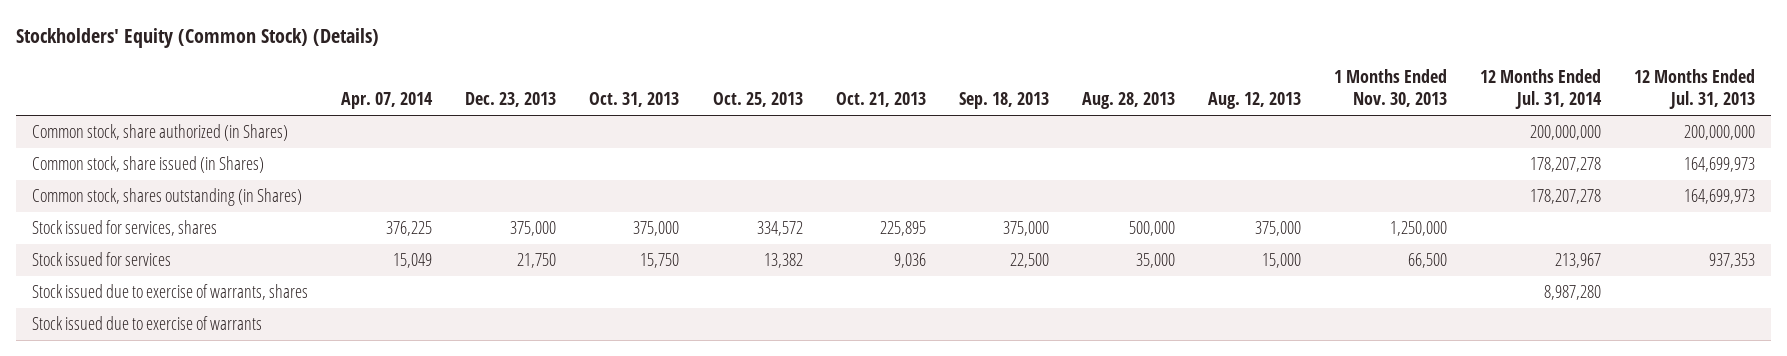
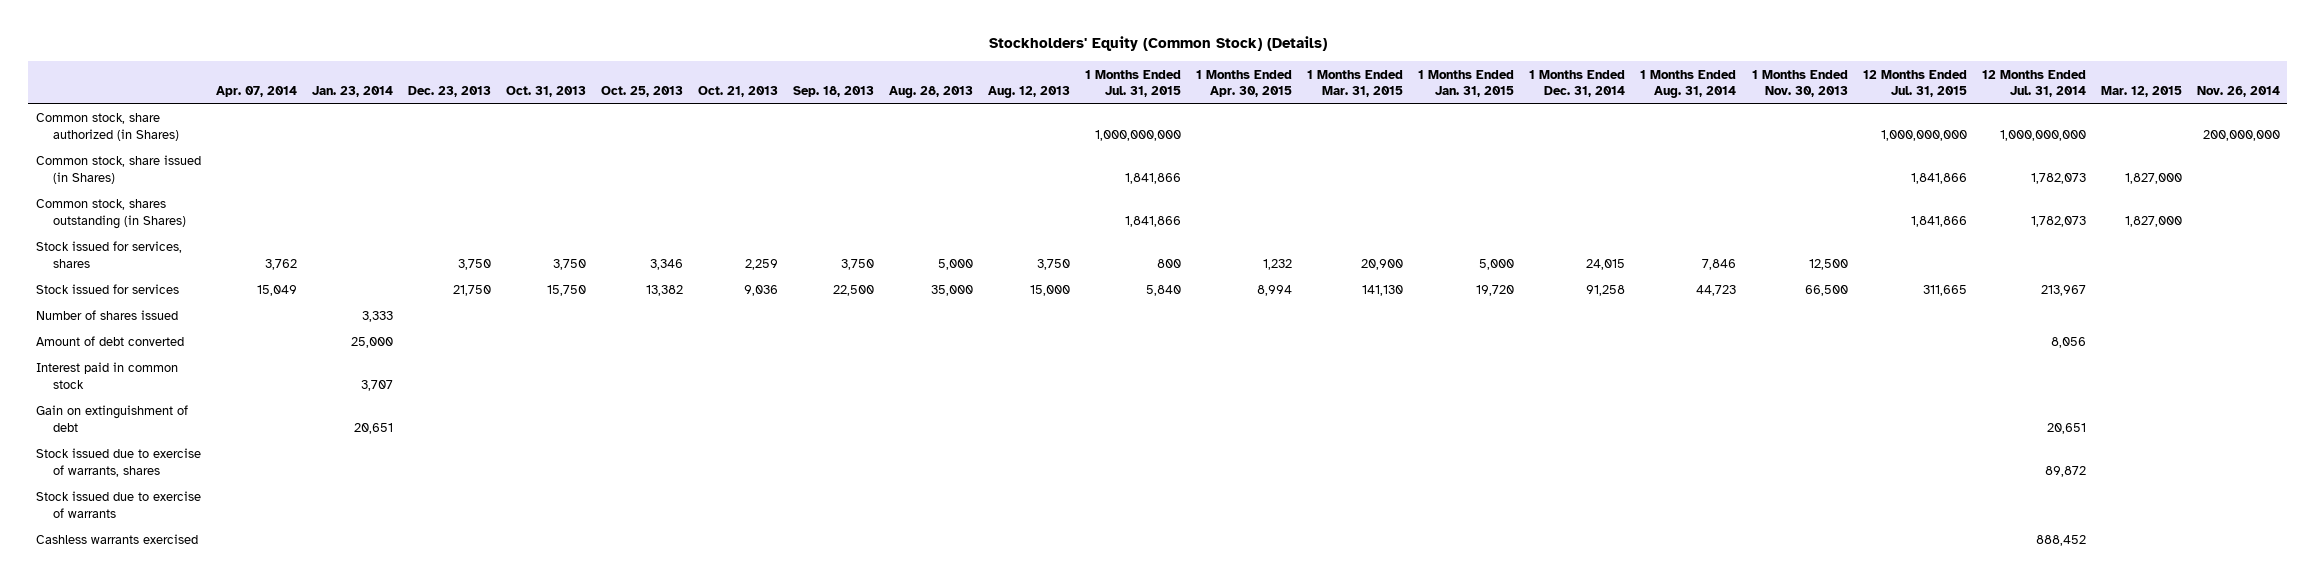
[1633,68,1755,110] 12 Months Ended Jul. 31, 2013 -> none
none -> [311,86,393,98] Jan. 23, 2014
none -> [1085,69,1182,98] 1 Months Ended Jul. 31, 2015
none -> [1196,69,1293,98] 1 Months Ended Apr. 30, 2015
none -> [1307,69,1404,98] 1 Months Ended Mar. 31, 2015
none -> [1418,69,1515,98] 1 Months Ended Jan. 31, 2015
none -> [1529,69,1626,98] 1 Months Ended Dec. 31, 2014
none -> [1640,69,1737,99] 1 Months Ended Aug. 31, 2014
none -> [1862,69,1967,98] 12 Months Ended Jul. 31, 2015
none -> [2100,86,2182,98] Mar. 12, 2015
none -> [2196,86,2280,98] Nov. 26, 2014
[1529,125,1601,141] 200,000,000 -> [1999,129,2086,141] 1,000,000,000
[1529,157,1601,173] 178,207,278 -> [2030,172,2086,184] 1,782,073
[1529,189,1601,205] 178,207,278 -> [2030,215,2086,227] 1,782,073
[386,221,433,237] 376,225 -> [264,258,297,270] 3,762
[510,221,557,237] 375,000 -> [457,258,491,270] 3,750
[633,221,680,237] 375,000 -> [553,258,587,270] 3,750
[756,221,803,237] 334,572 -> [650,258,684,270] 3,346
[879,221,926,237] 225,895 -> [745,258,779,270] 2,259
[1002,221,1049,237] 375,000 -> [841,258,875,270] 3,750
[1128,221,1175,237] 500,000 -> [938,258,974,270] 5,000
[1254,221,1301,237] 375,000 -> [1037,258,1071,270] 3,750
[1389,221,1447,237] 1,250,000 -> [1808,258,1848,270] 12,500
none -> [35,310,178,321] Number of shares issued
none -> [35,336,184,347] Amount of debt converted
none -> [35,362,178,389] Interest paid in common stock
none -> [35,405,188,432] Gain on extinguishment of debt
[1543,285,1601,301] 8,987,280 -> [2044,465,2086,477] 89,872
none -> [35,534,198,545] Cashless warrants exercised

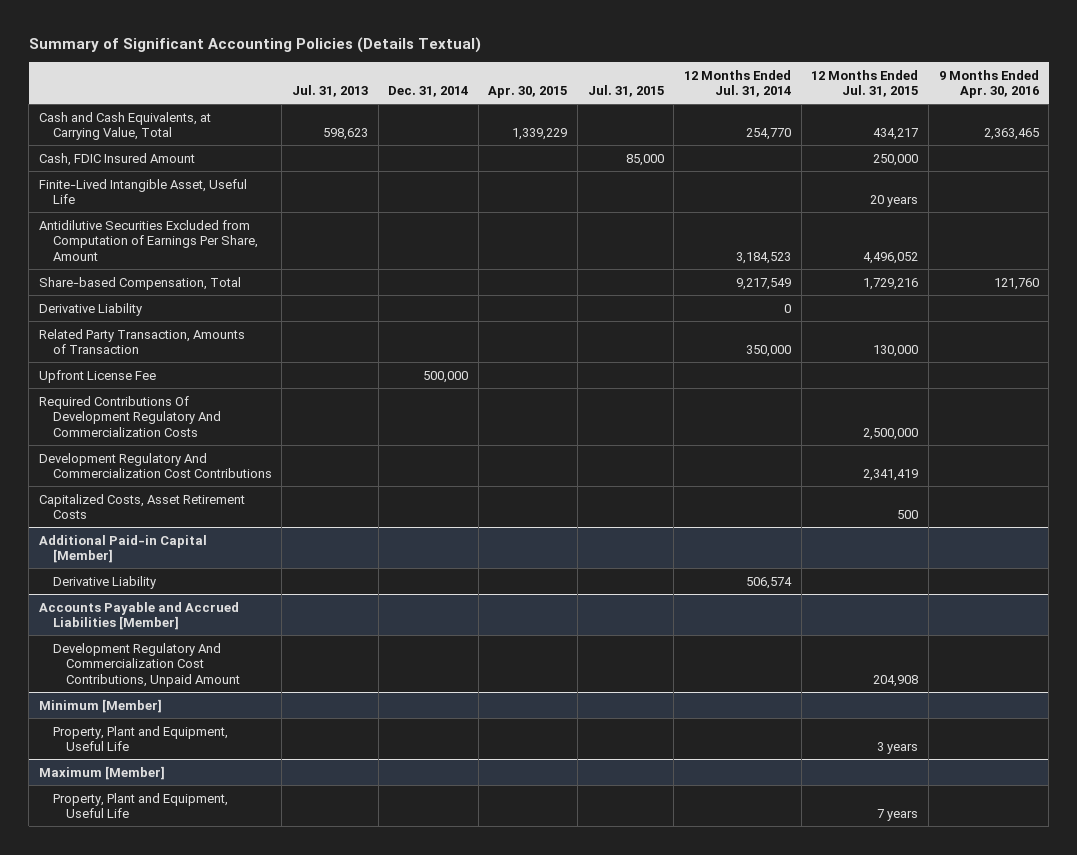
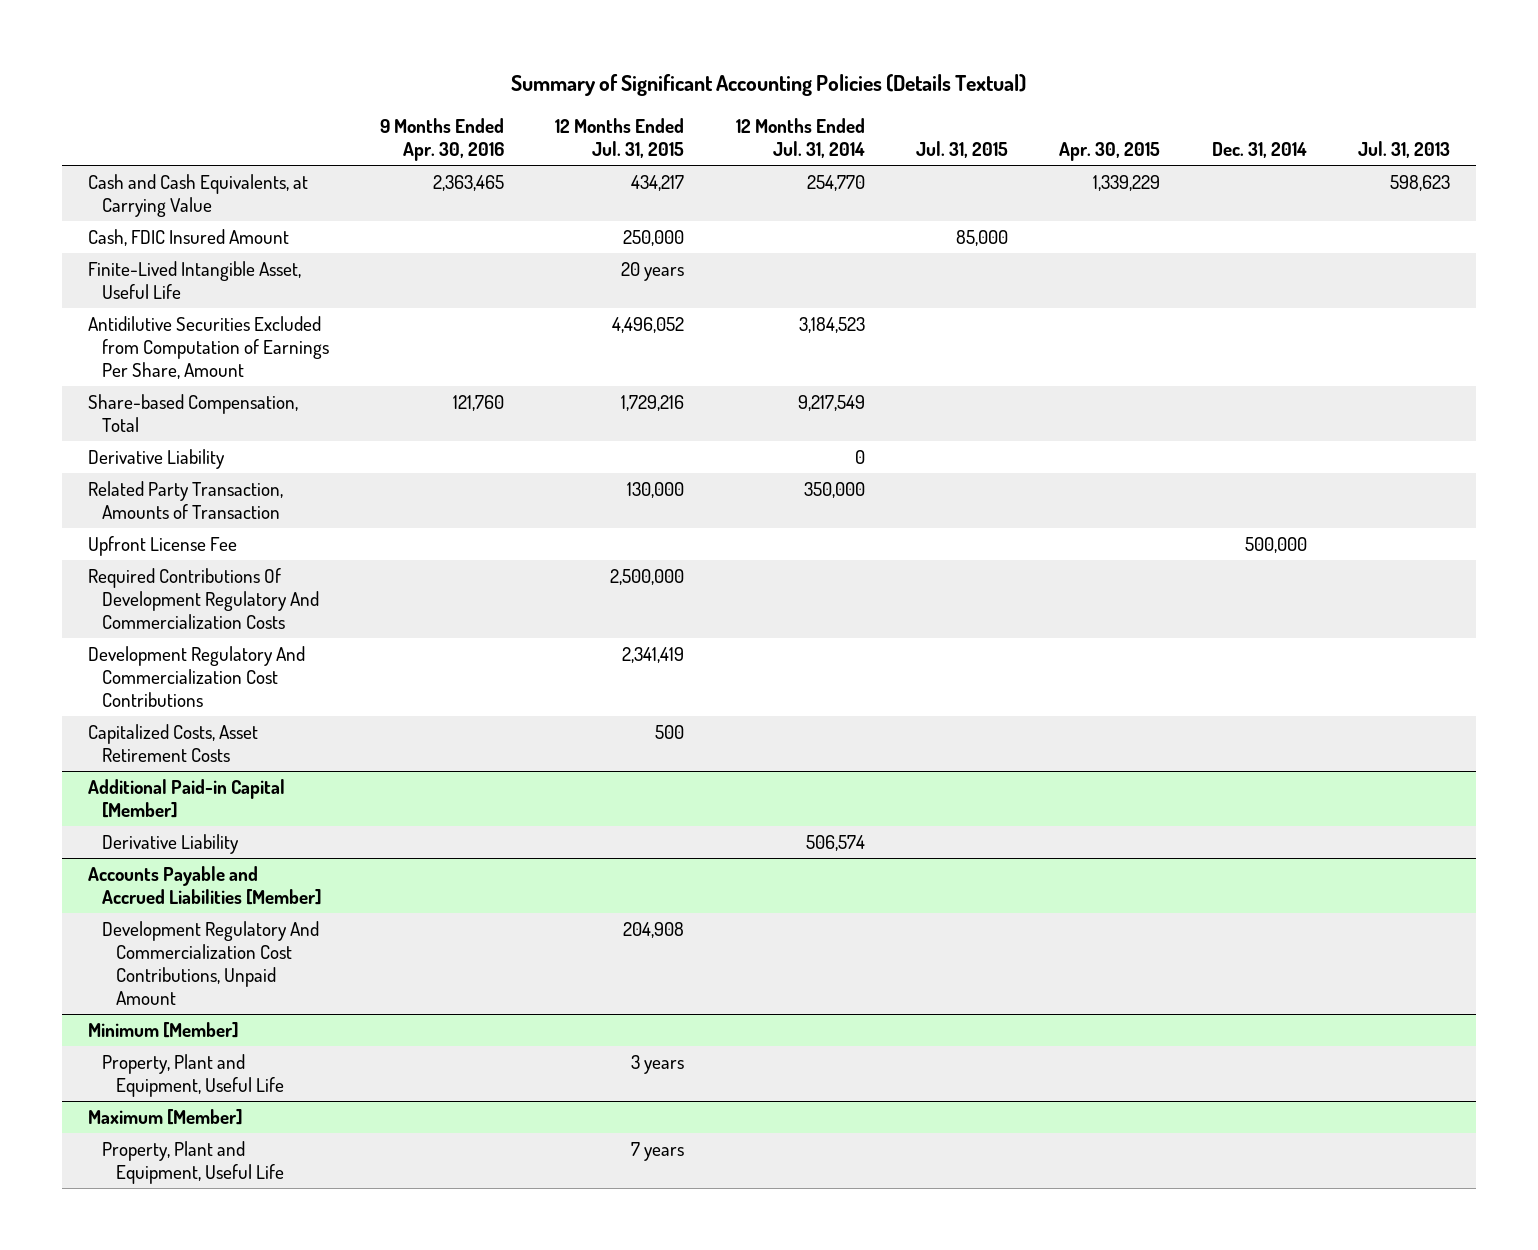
[38,111,211,141] Cash and Cash Equivalents, at Carrying Value, Total -> [87,173,308,217] Cash and Cash Equivalents, at Carrying Value

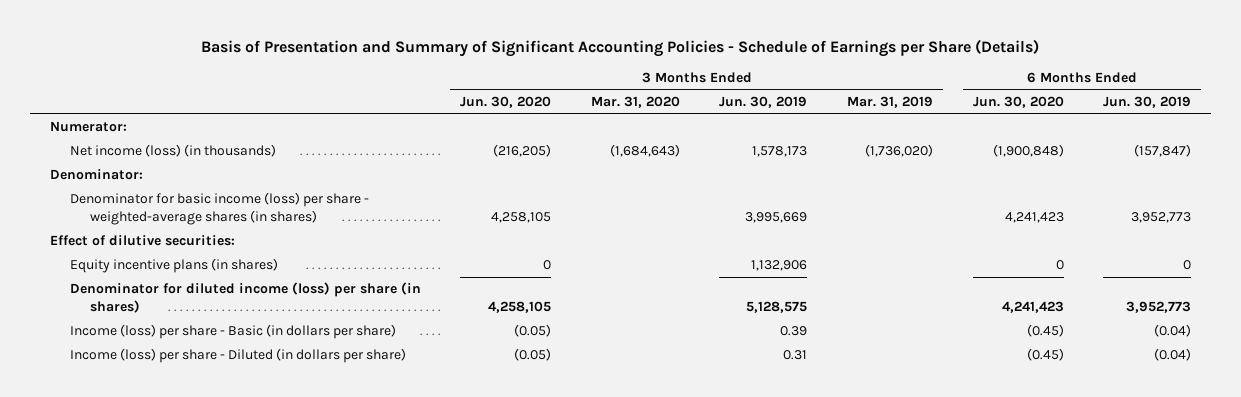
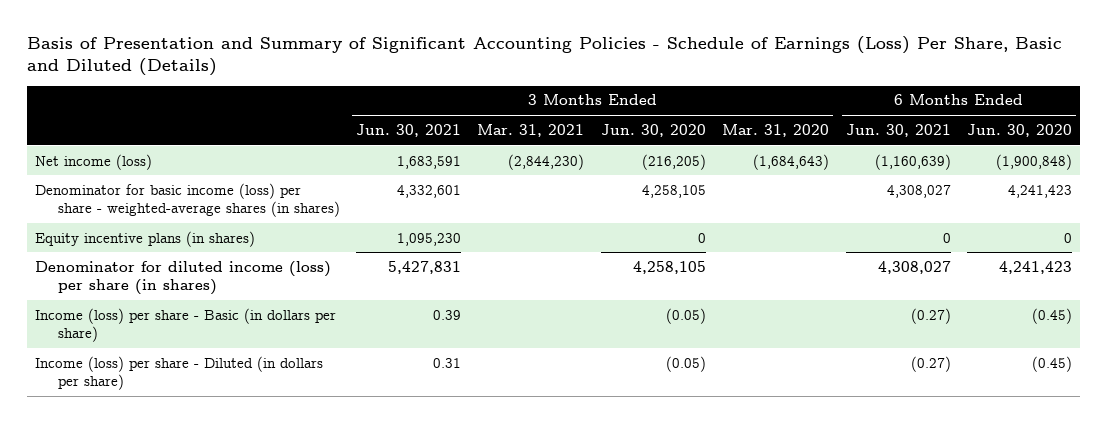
[201,38,1040,57] Basis of Presentation and Summary of Significant Accounting Policies - Schedule of Earnings per Share (Details) -> [26,35,1062,77] Basis of Presentation and Summary of Significant Accounting Policies - Schedule of Earnings (Loss) Per Share, Basic and Diluted (Details)
[719,96,808,109] Jun. 30, 2019 -> none
[847,96,934,109] Mar. 31, 2019 -> none
[1103,96,1192,109] Jun. 30, 2019 -> none
none -> [355,123,461,137] Jun. 30, 2021
none -> [477,123,585,137] Mar. 31, 2021
none -> [845,123,951,137] Jun. 30, 2021
[49,121,127,133] Numerator: -> none
[49,169,143,181] Denominator: -> none
[69,144,276,158] Net income (loss) (in thousands) -> [34,153,152,170] Net income (loss)
[49,235,235,247] Effect of dilutive securities: -> none

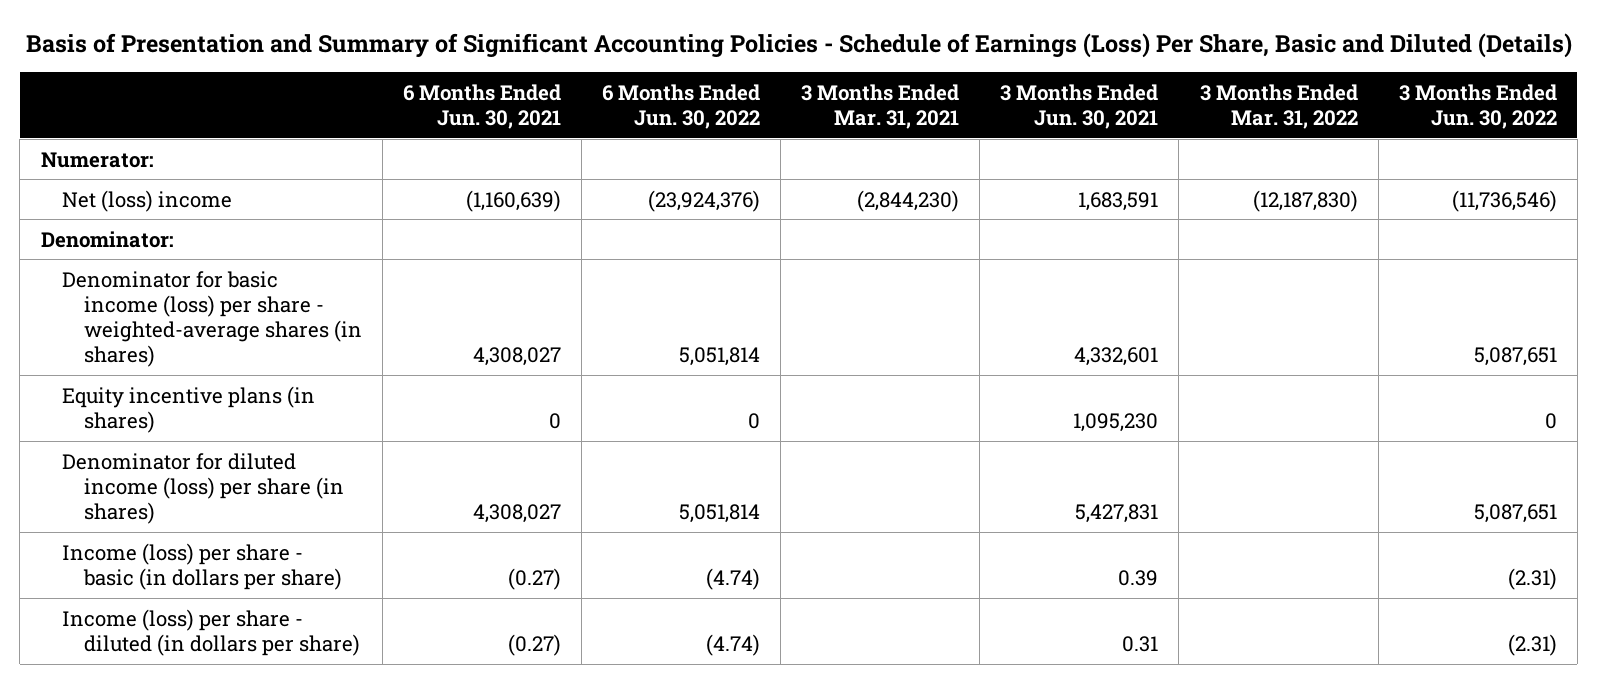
[600,123,706,137] Jun. 30, 2020 -> none
[722,123,830,137] Mar. 31, 2020 -> none
[967,123,1073,137] Jun. 30, 2020 -> none
none -> [601,83,760,129] 6 Months Ended Jun. 30, 2022
none -> [1199,83,1358,129] 3 Months Ended Mar. 31, 2022
none -> [1398,83,1557,129] 3 Months Ended Jun. 30, 2022
none -> [40,151,154,168] Numerator:
[34,153,152,170] Net income (loss) -> [62,189,233,212] Net (loss) income
none -> [40,230,174,248] Denominator:
[34,307,336,342] Income (loss) per share - Basic (in dollars per share) -> [62,542,342,590] Income (loss) per share - basic (in dollars per share)
[34,355,323,390] Income (loss) per share - Diluted (in dollars per share) -> [62,608,360,656] Income (loss) per share - diluted (in dollars per share)

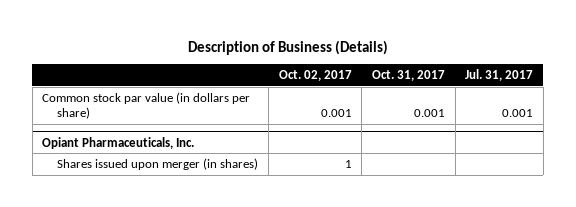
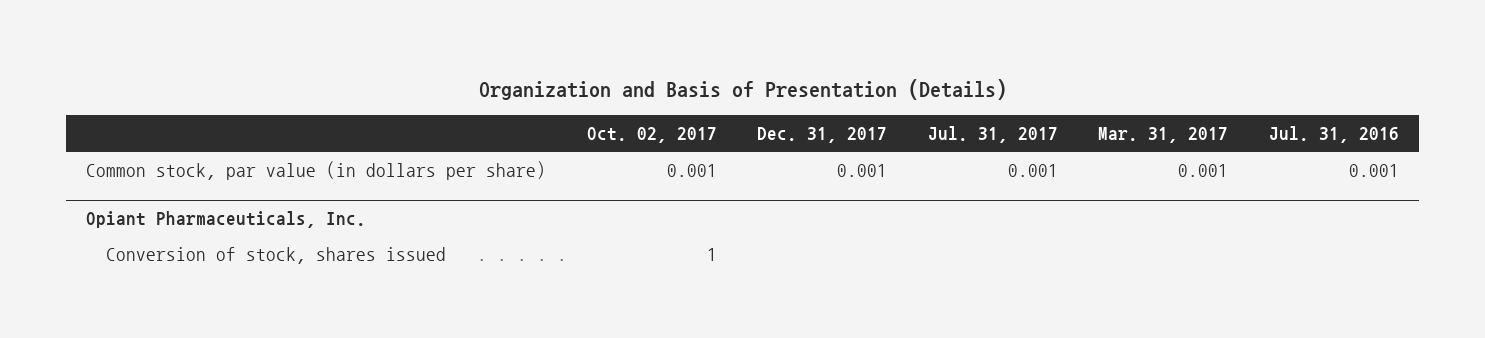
[187,39,388,55] Description of Business (Details) -> [478,78,1007,100] Organization and Basis of Presentation (Details)
[371,70,445,82] Oct. 31, 2017 -> none
none -> [757,127,888,144] Dec. 31, 2017
none -> [1098,127,1229,144] Mar. 31, 2017
none -> [1268,126,1399,144] Jul. 31, 2016
[42,91,251,120] Common stock par value (in dollars per share) -> [86,161,547,181] Common stock, par value (in dollars per share)
[57,157,259,170] Shares issued upon merger (in shares) -> [105,247,446,265] Conversion of stock, shares issued

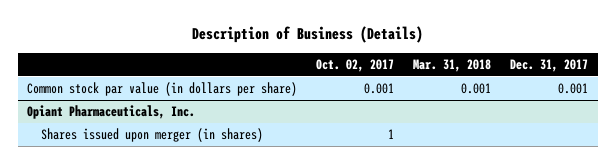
[478,78,1007,100] Organization and Basis of Presentation (Details) -> [191,25,423,43] Description of Business (Details)
[927,126,1058,144] Jul. 31, 2017 -> none
[1098,127,1229,144] Mar. 31, 2017 -> none
[1268,126,1399,144] Jul. 31, 2016 -> none
none -> [413,59,492,73] Mar. 31, 2018
[86,161,547,181] Common stock, par value (in dollars per share) -> [27,82,298,97] Common stock par value (in dollars per share)
[105,247,446,265] Conversion of stock, shares issued -> [40,128,263,143] Shares issued upon merger (in shares)

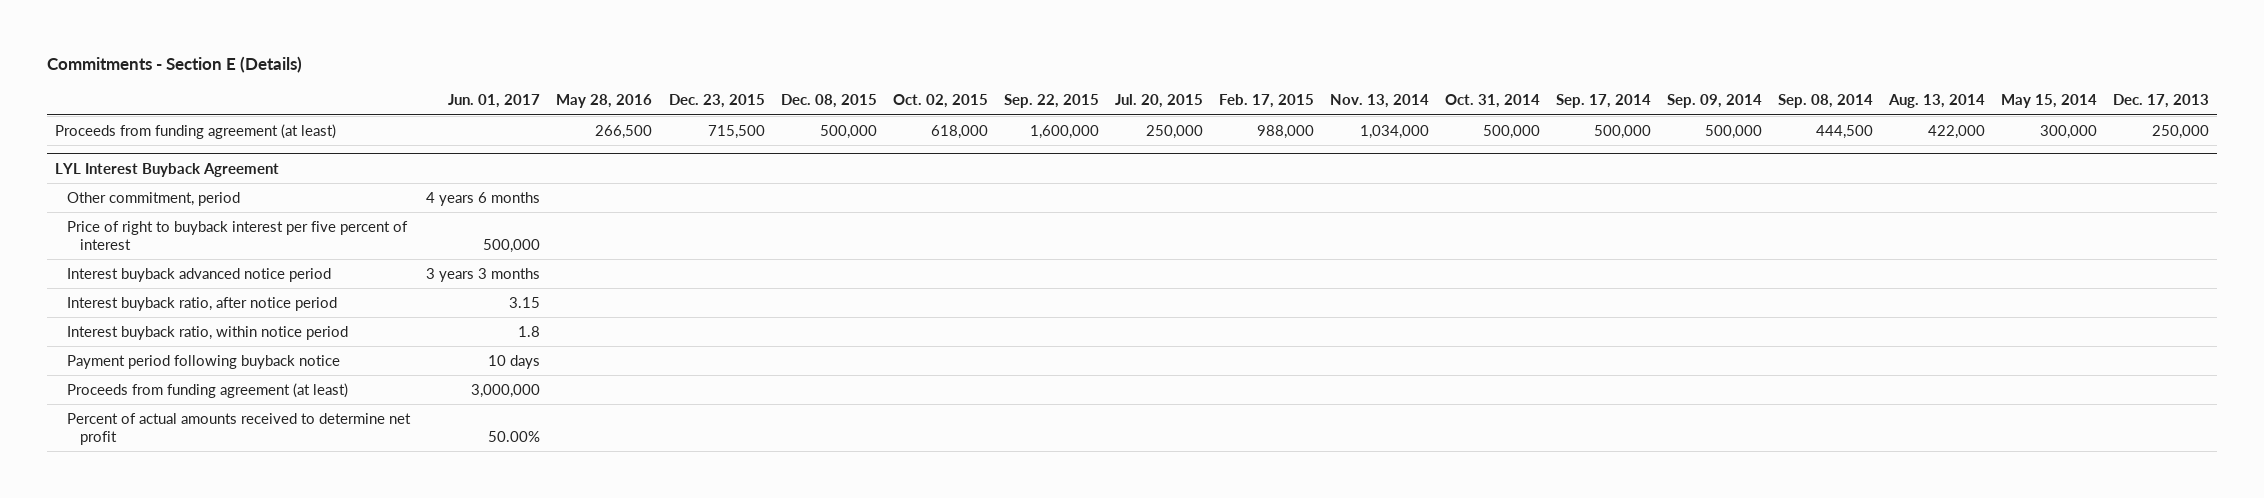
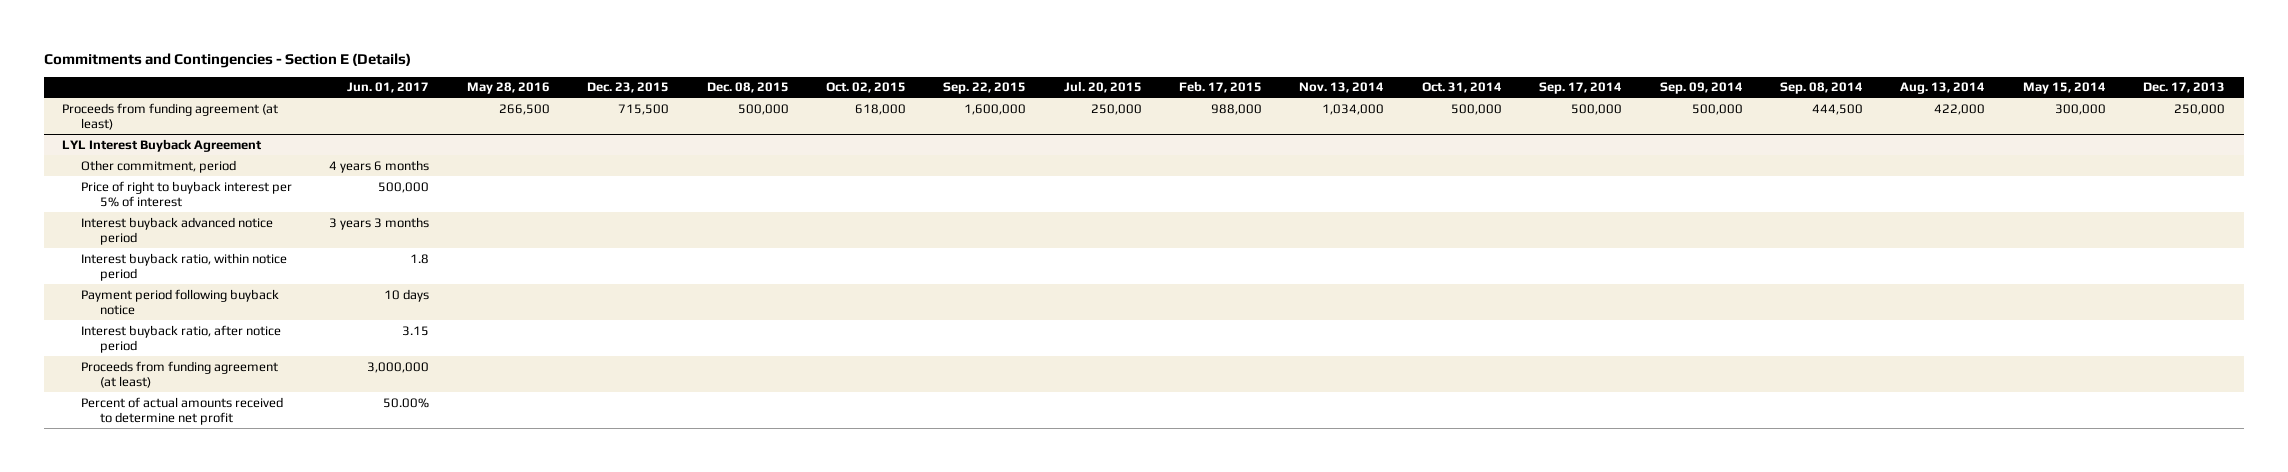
[47,56,303,74] Commitments - Section E (Details) -> [43,52,411,68] Commitments and Contingencies - Section E (Details)
[67,221,409,250] Price of right to buyback interest per five percent of interest -> [81,180,293,207] Price of right to buyback interest per 5% of interest
[67,297,338,312] Interest buyback ratio, after notice period -> [81,324,282,353] Interest buyback ratio, after notice period

